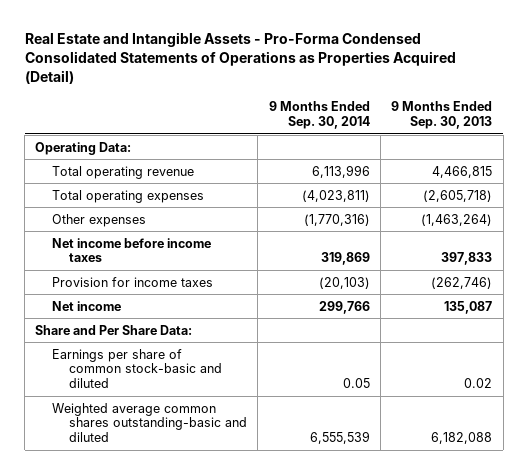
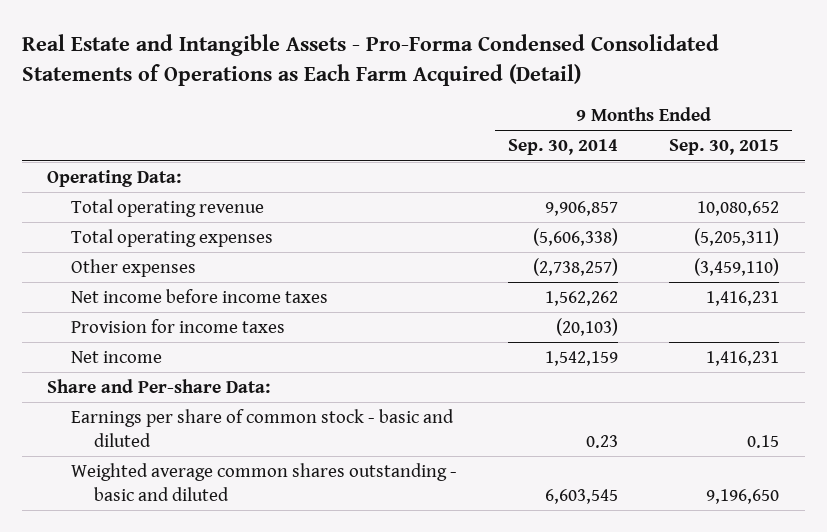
[24,31,456,85] Real Estate and Intangible Assets - Pro-Forma Condensed Consolidated Statements of Operations as Properties Acquired (Detail) -> [21,34,719,87] Real Estate and Intangible Assets - Pro-Forma Condensed Consolidated Statements of Operations as Each Farm Acquired (Detail)
[391,101,493,130] 9 Months Ended Sep. 30, 2013 -> none
none -> [669,139,780,156] Sep. 30, 2015
[311,164,370,178] 6,113,996 -> [544,201,618,217] 9,906,857
[301,189,370,202] (4,023,811) -> [532,228,618,247] (5,606,338)
[303,213,370,226] (1,770,316) -> [532,258,618,277] (2,738,257)
[320,252,370,266] 319,869 -> [544,291,618,307] 1,562,262
[318,300,370,314] 299,766 -> [544,351,618,367] 1,542,159
[35,324,193,335] Share and Per Share Data: -> [47,379,271,394] Share and Per-share Data:
[52,348,223,389] Earnings per share of common stock-basic and diluted -> [70,409,454,447] Earnings per share of common stock - basic and diluted
[342,378,370,389] 0.05 -> [585,434,618,448] 0.23
[52,402,248,443] Weighted average common shares outstanding-basic and diluted -> [70,463,457,501] Weighted average common shares outstanding - basic and diluted
[309,431,370,445] 6,555,539 -> [544,488,618,504] 6,603,545

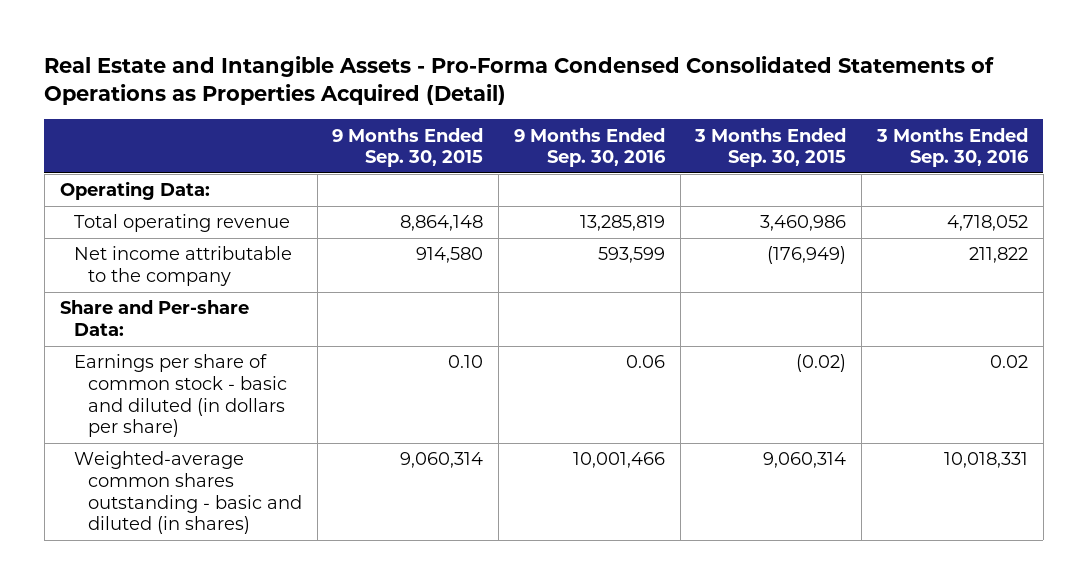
[21,34,719,87] Real Estate and Intangible Assets - Pro-Forma Condensed Consolidated Statements of Operations as Each Farm Acquired (Detail) -> [44,55,995,105] Real Estate and Intangible Assets - Pro-Forma Condensed Consolidated Statements of Operations as Properties Acquired (Detail)
[507,139,618,156] Sep. 30, 2014 -> none
none -> [513,127,666,168] 9 Months Ended Sep. 30, 2016
none -> [694,127,847,168] 3 Months Ended Sep. 30, 2015
none -> [876,127,1030,168] 3 Months Ended Sep. 30, 2016
[70,229,273,248] Total operating expenses -> none
[70,259,196,278] Other expenses -> none
[70,289,328,304] Net income before income taxes -> none
[70,319,285,334] Provision for income taxes -> none
[697,201,780,217] 10,080,652 -> [400,215,484,232] 8,864,148
[70,351,162,364] Net income -> [73,246,292,287] Net income attributable to the company
[706,351,780,367] 1,416,231 -> [416,247,484,264] 914,580
[70,409,454,447] Earnings per share of common stock - basic and diluted -> [73,354,287,438] Earnings per share of common stock - basic and diluted (in dollars per share)
[747,434,780,448] 0.15 -> [448,355,484,369] 0.10
[70,463,457,501] Weighted average common shares outstanding - basic and diluted -> [73,451,302,535] Weighted-average common shares outstanding - basic and diluted (in shares)
[706,488,780,504] 9,196,650 -> [400,452,484,469] 9,060,314

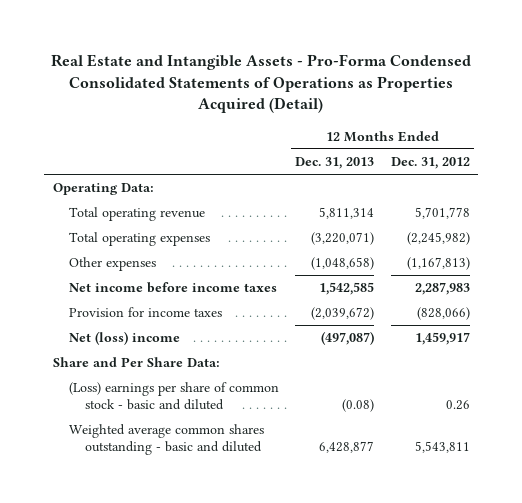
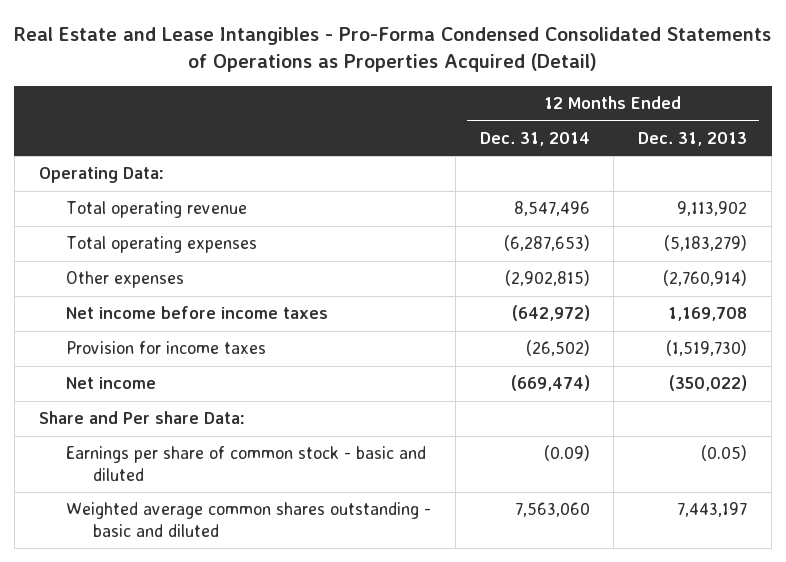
[51,53,472,114] Real Estate and Intangible Assets - Pro-Forma Condensed Consolidated Statements of Operations as Properties Acquired (Detail) -> [13,27,771,73] Real Estate and Lease Intangibles - Pro-Forma Condensed Consolidated Statements of Operations as Properties Acquired (Detail)
[390,157,470,170] Dec. 31, 2012 -> none
none -> [479,131,590,146] Dec. 31, 2014
[319,207,375,220] 5,811,314 -> [677,201,748,217] 9,113,902
[311,232,375,246] (3,220,071) -> [664,235,748,252] (5,183,279)
[311,257,375,271] (1,048,658) -> [663,270,748,287] (2,760,914)
[319,282,375,296] 1,542,585 -> [668,307,748,322] 1,169,708
[311,307,375,321] (2,039,672) -> [666,340,748,357] (1,519,730)
[68,331,180,346] Net (loss) income -> [65,377,156,390] Net income
[321,331,375,346] (497,087) -> [669,375,748,392] (350,022)
[52,357,220,368] Share and Per Share Data: -> [38,411,245,425] Share and Per share Data:
[68,382,279,411] (Loss) earnings per share of common stock - basic and diluted -> [65,446,426,482] Earnings per share of common stock - basic and diluted
[342,399,375,413] (0.08) -> [701,445,748,462] (0.05)
[319,441,375,454] 6,428,877 -> [677,502,748,518] 7,443,197

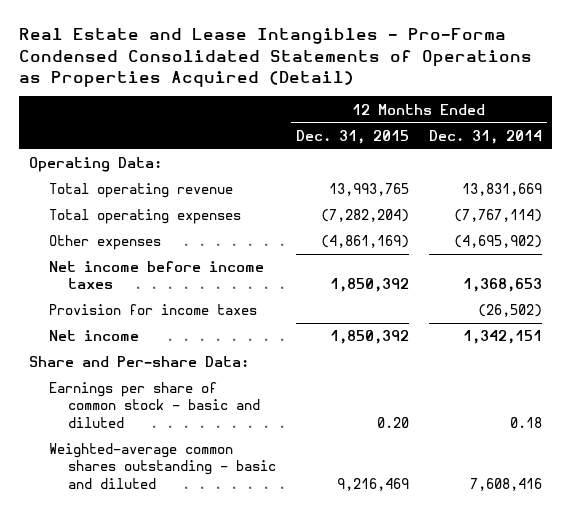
[638,131,748,146] Dec. 31, 2013 -> none
none -> [296,129,410,144] Dec. 31, 2015
[513,201,590,217] 8,547,496 -> [461,183,542,197] 13,831,669
[503,235,590,252] (6,287,653) -> [453,209,542,223] (7,767,114)
[504,270,590,287] (2,902,815) -> [453,235,542,249] (4,695,902)
[511,305,590,322] (642,972) -> [462,278,542,293] 1,368,653
[510,375,590,392] (669,474) -> [462,330,542,345] 1,342,151
[38,411,245,425] Share and Per share Data: -> [29,356,250,368] Share and Per-share Data:
[543,445,590,462] (0.09) -> [509,416,542,428] 0.18
[65,502,431,538] Weighted average common shares outstanding - basic and diluted -> [48,443,277,489] Weighted-average common shares outstanding - basic and diluted
[514,502,590,518] 7,563,060 -> [469,477,542,491] 7,608,416

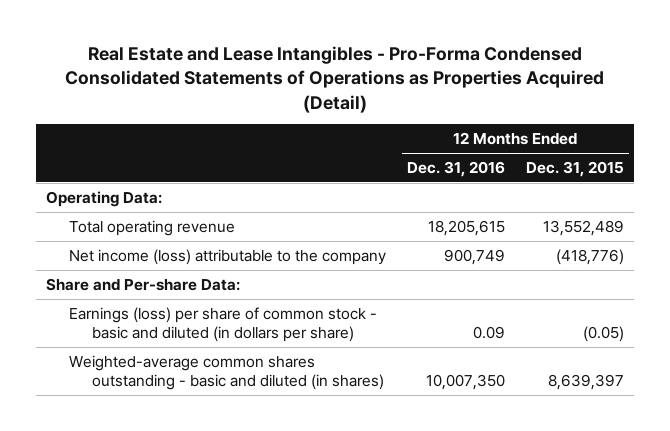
[428,129,542,144] Dec. 31, 2014 -> none
none -> [406,160,505,177] Dec. 31, 2016
[48,209,241,225] Total operating expenses -> none
[48,235,161,251] Other expenses -> none
[48,261,264,290] Net income before income taxes -> none
[48,304,257,316] Provision for income taxes -> none
[329,183,410,197] 13,993,765 -> [542,219,624,236] 13,552,489
[48,330,139,342] Net income -> [68,248,386,265] Net income (loss) attributable to the company
[330,330,410,345] 1,850,392 -> [555,248,624,265] (418,776)
[48,382,261,428] Earnings per share of common stock - basic and diluted -> [68,306,377,343] Earnings (loss) per share of common stock - basic and diluted (in dollars per share)
[377,416,410,428] 0.20 -> [582,326,624,343] (0.05)
[48,443,277,489] Weighted-average common shares outstanding - basic and diluted -> [68,354,384,391] Weighted-average common shares outstanding - basic and diluted (in shares)
[337,477,410,491] 9,216,469 -> [547,374,624,391] 8,639,397

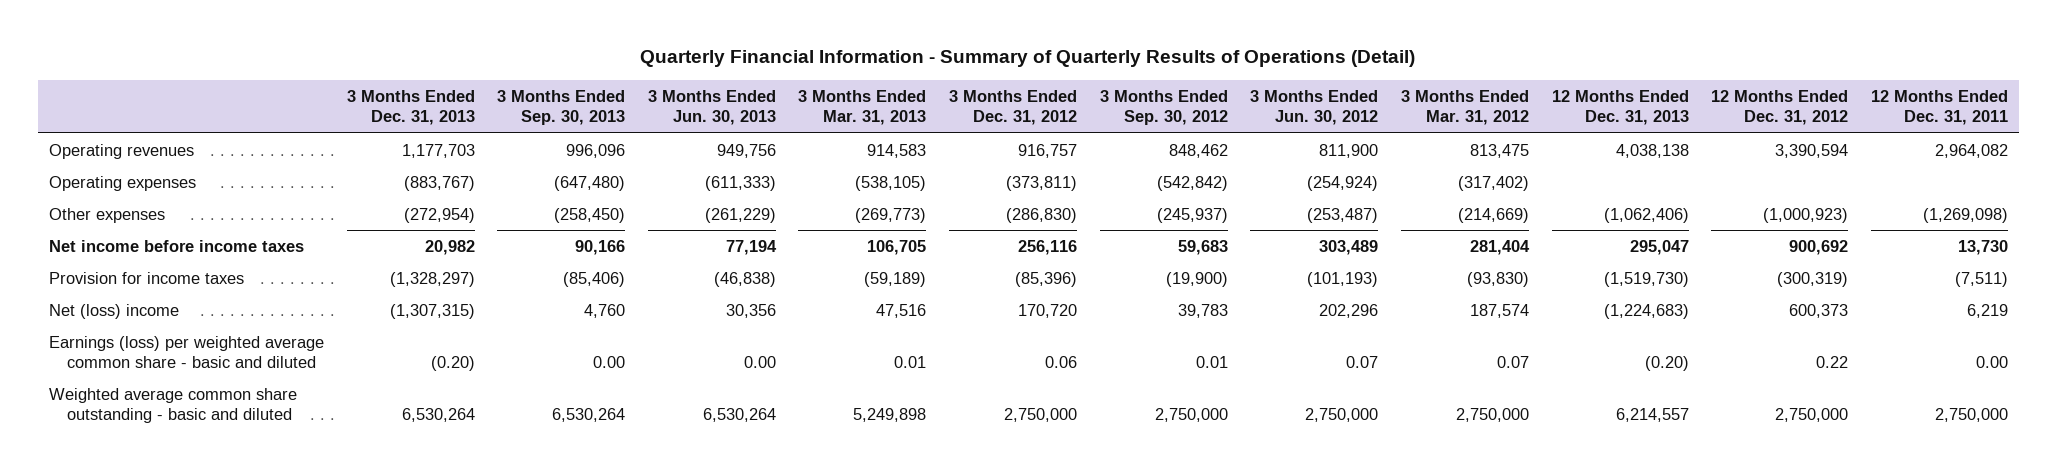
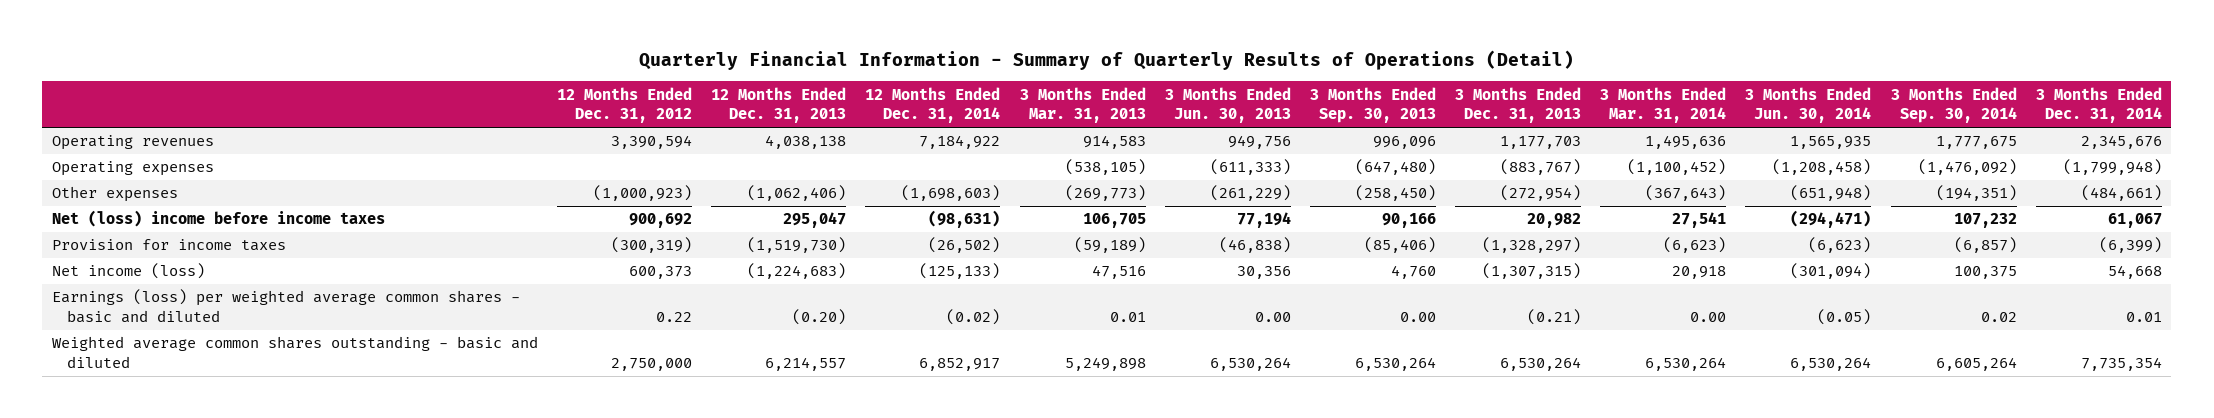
[949,89,1078,126] 3 Months Ended Dec. 31, 2012 -> none
[1099,89,1228,126] 3 Months Ended Sep. 30, 2012 -> none
[1250,89,1379,126] 3 Months Ended Jun. 30, 2012 -> none
[1400,89,1529,126] 3 Months Ended Mar. 31, 2012 -> none
[1870,89,2008,126] 12 Months Ended Dec. 31, 2011 -> none
none -> [865,86,1001,124] 12 Months Ended Dec. 31, 2014
none -> [1600,86,1727,124] 3 Months Ended Mar. 31, 2014
none -> [1745,86,1872,124] 3 Months Ended Jun. 30, 2014
none -> [1890,86,2017,124] 3 Months Ended Sep. 30, 2014
none -> [2035,86,2162,124] 3 Months Ended Dec. 31, 2014
[48,239,304,252] Net income before income taxes -> [51,210,385,228] Net (loss) income before income taxes
[48,303,179,319] Net (loss) income -> [51,263,205,280] Net income (loss)
[48,335,324,369] Earnings (loss) per weighted average common share - basic and diluted -> [51,289,520,324] Earnings (loss) per weighted average common shares - basic and diluted
[430,356,475,372] (0.20) -> [1527,309,1582,326] (0.21)
[48,387,297,424] Weighted average common share outstanding - basic and diluted -> [51,336,538,369] Weighted average common shares outstanding - basic and diluted

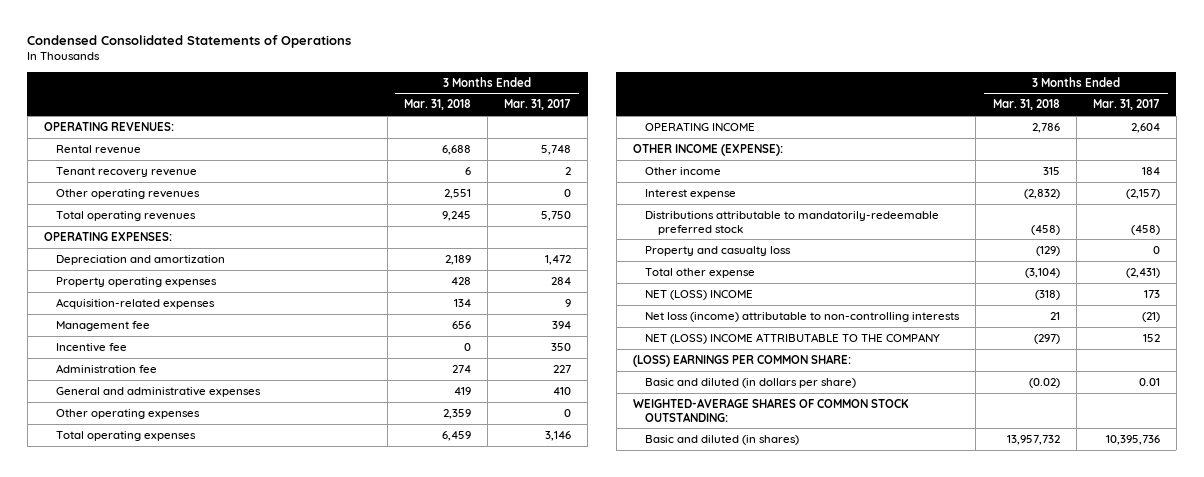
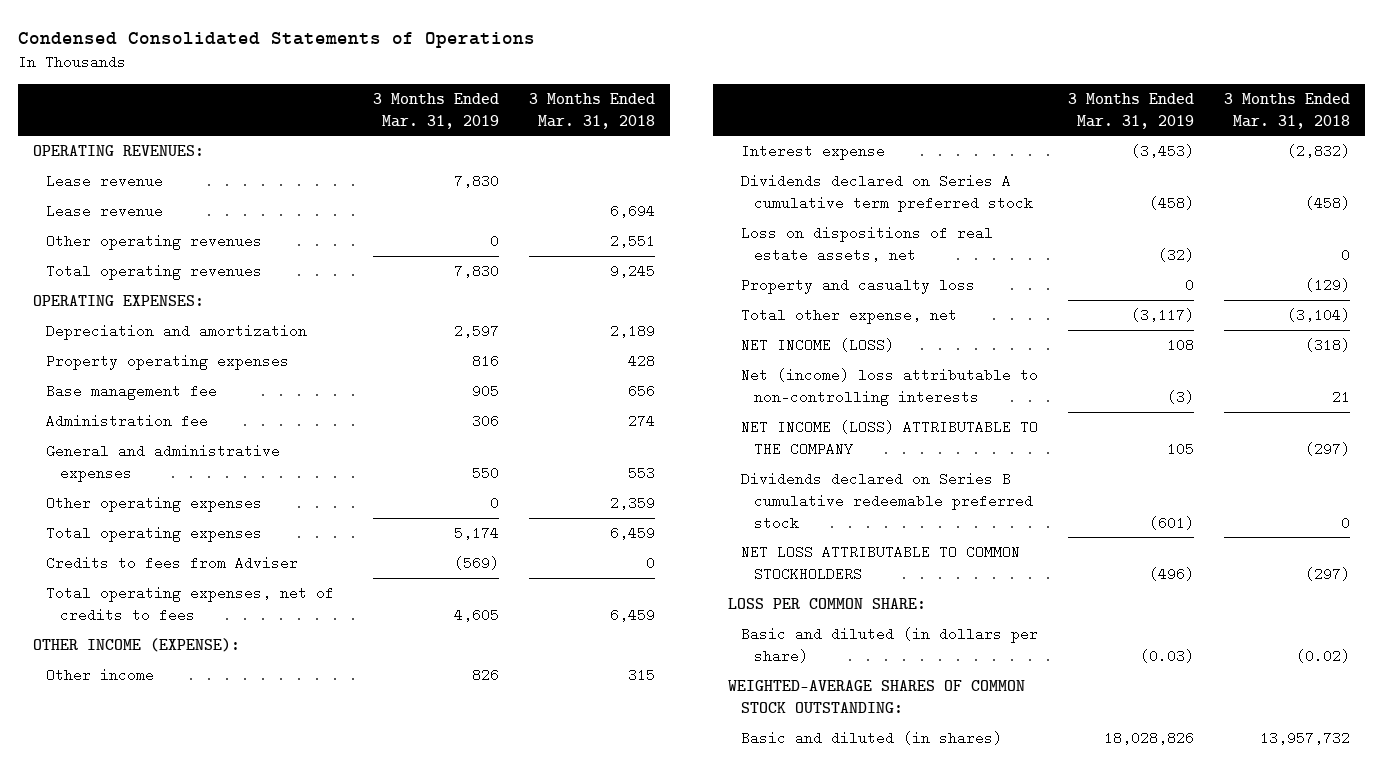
[503,99,571,111] Mar. 31, 2017 -> none
none -> [373,92,500,129] 3 Months Ended Mar. 31, 2019
[56,166,198,177] Tenant recovery revenue -> none
none -> [46,174,164,189] Lease revenue
[56,144,142,154] Rental revenue -> [46,204,164,219] Lease revenue
[441,144,471,155] 6,688 -> [610,204,656,219] 6,694
[56,297,216,309] Acquisition-related expenses -> none
[56,342,128,352] Incentive fee -> none
[56,320,151,331] Management fee -> [46,384,218,401] Base management fee
[453,386,471,395] 419 -> [628,465,656,480] 553
[645,121,756,131] OPERATING INCOME -> none
none -> [46,556,299,571] Credits to fees from Adviser
none -> [46,586,335,622] Total operating expenses, net of credits to fees
[645,210,940,235] Distributions attributable to mandatorily-redeemable preferred stock -> [740,174,1034,212] Dividends declared on Series A cumulative term preferred stock
none -> [740,226,993,262] Loss on dispositions of real estate assets, net
[645,267,756,278] Total other expense -> [740,308,957,325] Total other expense, net
[645,289,754,300] NET (LOSS) INCOME -> [740,338,894,353] NET INCOME (LOSS)
[645,311,961,322] Net loss (income) attributable to non-controlling interests -> [740,368,1038,406] Net (income) loss attributable to non-controlling interests
[645,332,941,344] NET (LOSS) INCOME ATTRIBUTABLE TO THE COMPANY -> [740,420,1038,456] NET INCOME (LOSS) ATTRIBUTABLE TO THE COMPANY
none -> [740,472,1034,530] Dividends declared on Series B cumulative redeemable preferred stock
none -> [740,545,1020,581] NET LOSS ATTRIBUTABLE TO COMMON STOCKHOLDERS
[632,353,851,367] (LOSS) EARNINGS PER COMMON SHARE: -> [727,598,926,610] LOSS PER COMMON SHARE:

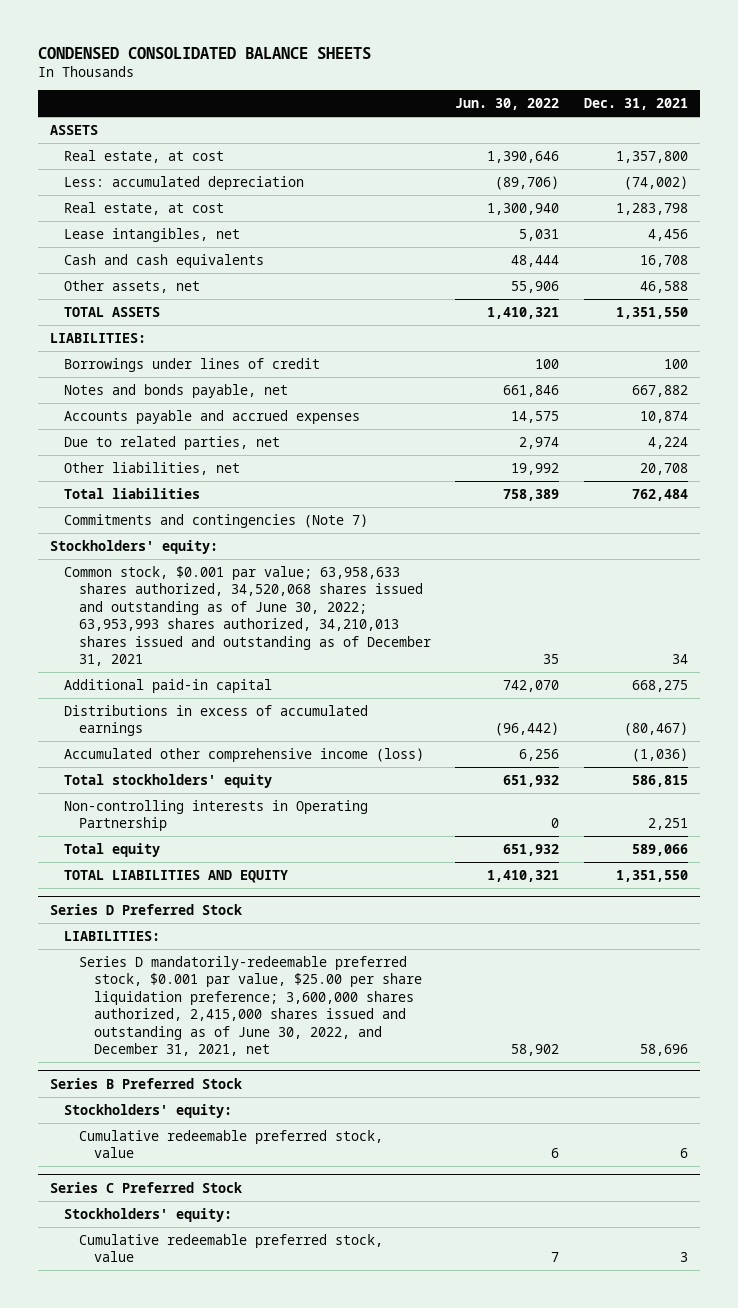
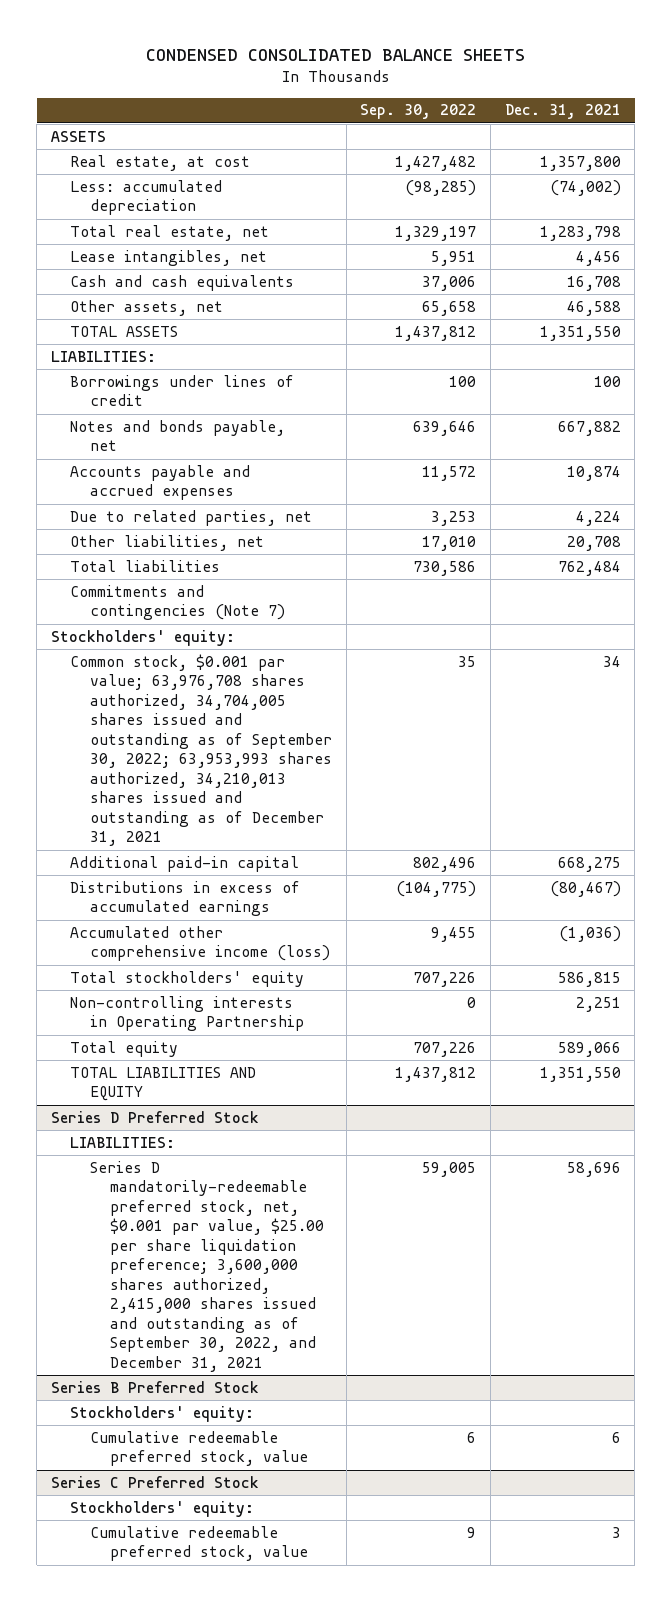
[455,98,560,111] Jun. 30, 2022 -> none
none -> [360,104,477,120] Sep. 30, 2022
[64,201,225,215] Real estate, at cost -> [70,224,270,241] Total real estate, net
[64,565,431,667] Common stock, $0.001 par value; 63,958,633 shares authorized, 34,520,068 shares issued and outstanding as of June 30, 2022; 63,953,993 shares authorized, 34,210,013 shares issued and outstanding as of December 31, 2021 -> [70,653,333,847] Common stock, $0.001 par value; 63,976,708 shares authorized, 34,704,005 shares issued and outstanding as of September 30, 2022; 63,953,993 shares authorized, 34,210,013 shares issued and outstanding as of December 31, 2021
[78,955,422,1057] Series D mandatorily-redeemable preferred stock, $0.001 par value, $25.00 per share liquidation preference; 3,600,000 shares authorized, 2,415,000 shares issued and outstanding as of June 30, 2022, and December 31, 2021, net -> [90,1160,325,1372] Series D mandatorily-redeemable preferred stock, net, $0.001 par value, $25.00 per share liquidation preference; 3,600,000 shares authorized, 2,415,000 shares issued and outstanding as of September 30, 2022, and December 31, 2021

